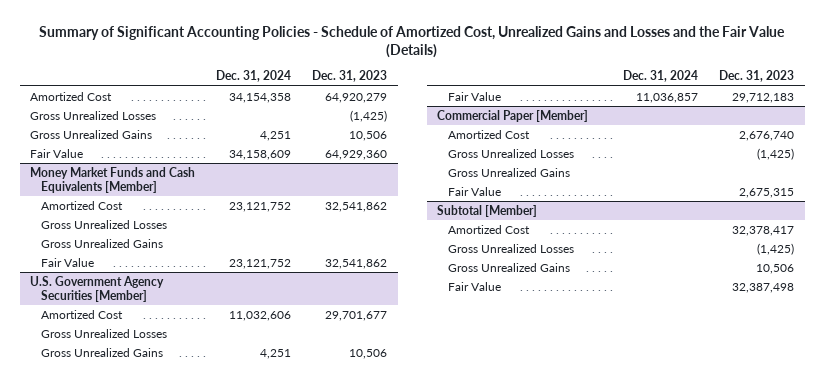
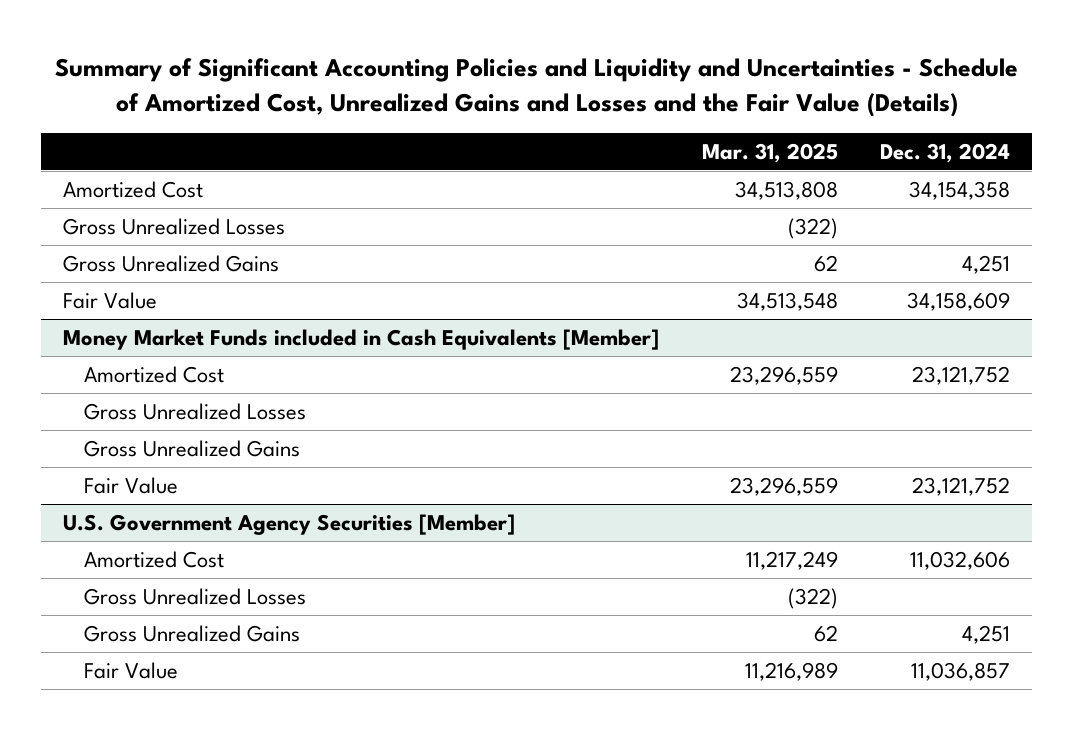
[39,26,786,59] Summary of Significant Accounting Policies - Schedule of Amortized Cost, Unrealized Gains and Losses and the Fair Value (Details) -> [54,58,1018,117] Summary of Significant Accounting Policies and Liquidity and Uncertainties - Schedule of Amortized Cost, Unrealized Gains and Losses and the Fair Value (Details)
[312,70,388,83] Dec. 31, 2023 -> none
none -> [701,142,838,163] Mar. 31, 2025
[30,166,196,193] Money Market Funds and Cash Equivalents [Member] -> [62,328,659,350] Money Market Funds included in Cash Equivalents [Member]
[437,109,589,122] Commercial Paper [Member] -> none
[448,129,531,139] Amortized Cost -> none
[448,148,575,158] Gross Unrealized Losses -> none
[448,167,571,177] Gross Unrealized Gains -> none
[448,186,502,196] Fair Value -> none
[437,204,538,217] Subtotal [Member] -> none
[448,224,531,234] Amortized Cost -> none
[448,243,575,253] Gross Unrealized Losses -> none
[448,262,571,272] Gross Unrealized Gains -> none
[448,281,502,291] Fair Value -> none

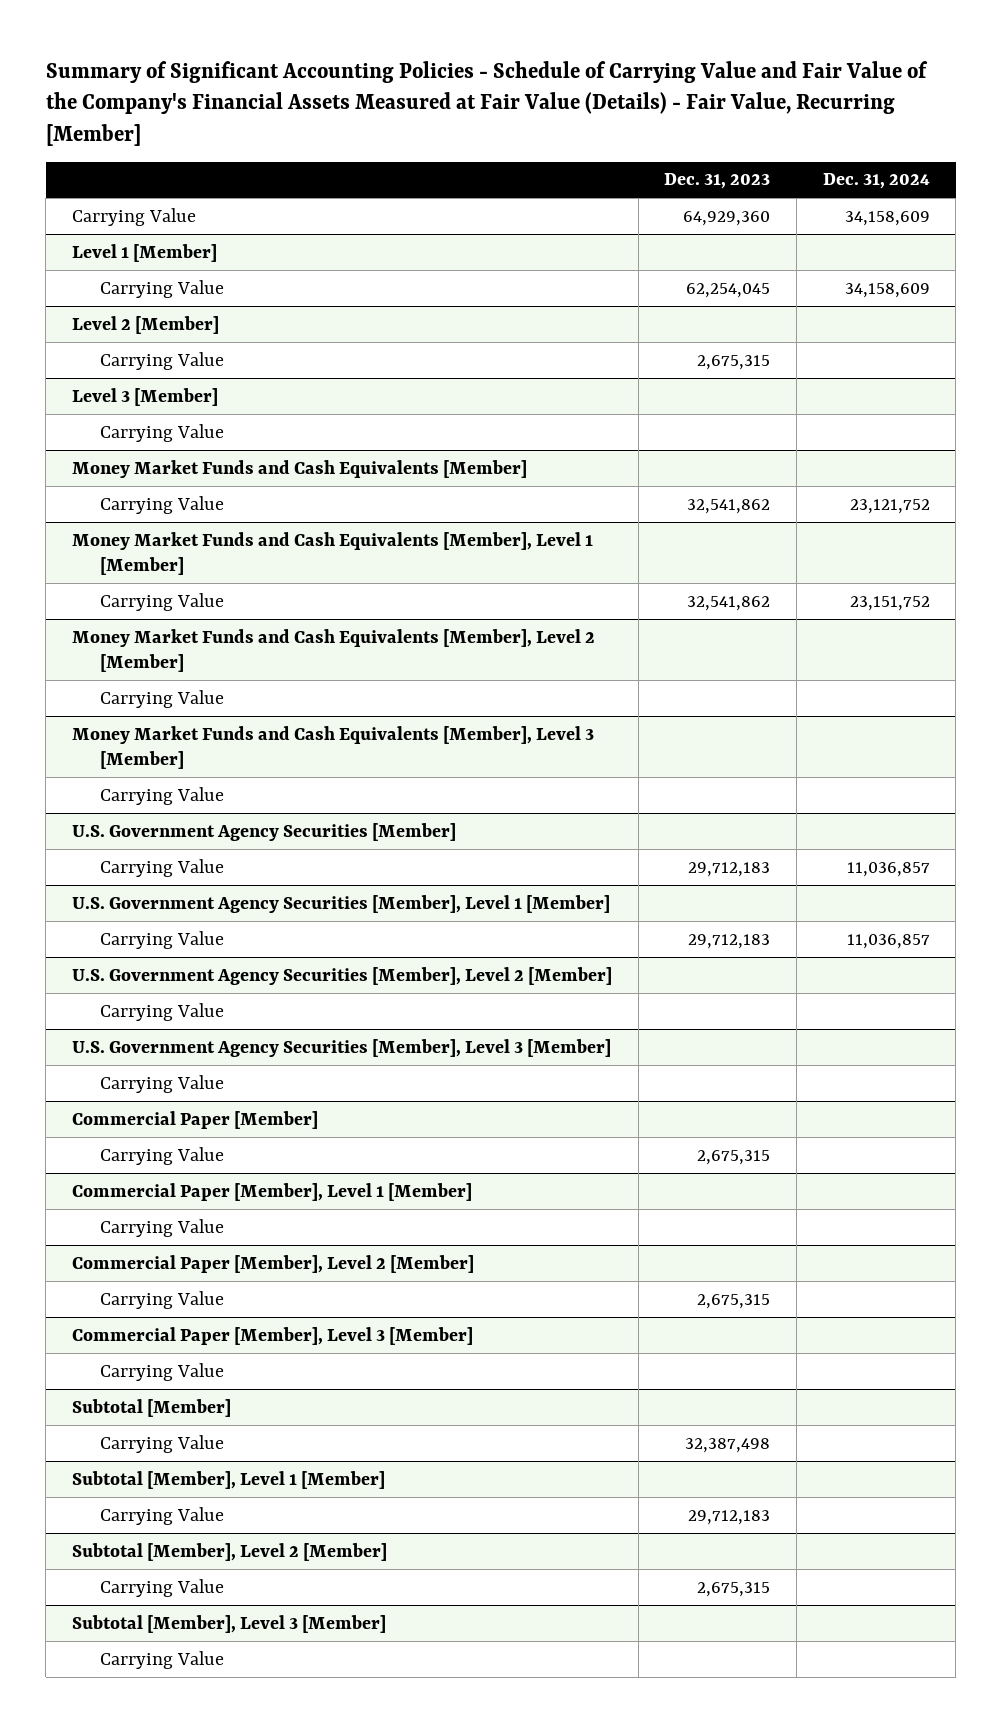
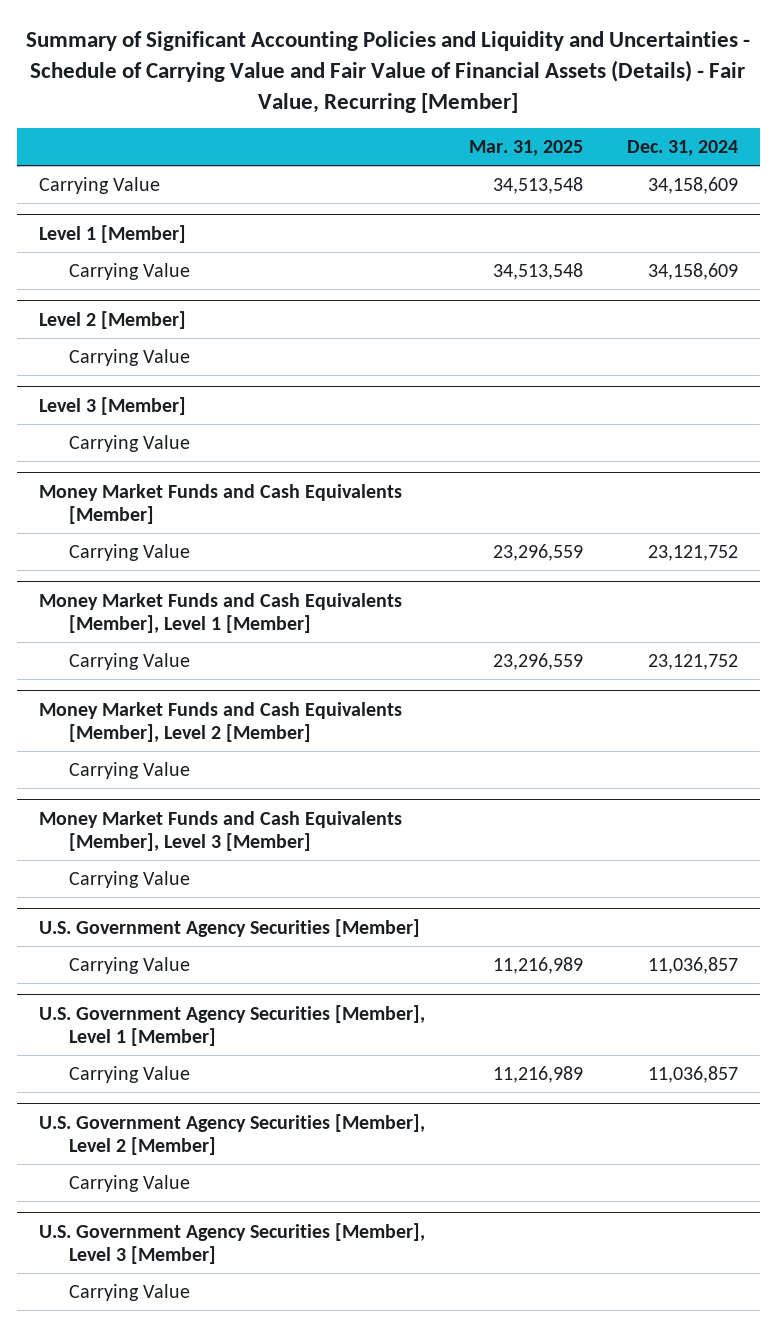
[45,60,928,147] Summary of Significant Accounting Policies - Schedule of Carrying Value and Fair Value of the Company's Financial Assets Measured at Fair Value (Details) - Fair Value, Recurring [Member] -> [26,31,751,113] Summary of Significant Accounting Policies and Liquidity and Uncertainties - Schedule of Carrying Value and Fair Value of Financial Assets (Details) - Fair Value, Recurring [Member]
[664,173,771,190] Dec. 31, 2023 -> none
none -> [468,140,583,157] Mar. 31, 2025
[849,595,930,611] 23,151,752 -> [647,654,738,671] 23,121,752
[72,1110,319,1129] Commercial Paper [Member] -> none
[100,1146,225,1165] Carrying Value -> none
[72,1182,473,1201] Commercial Paper [Member], Level 1 [Member] -> none
[100,1218,225,1237] Carrying Value -> none
[72,1254,475,1273] Commercial Paper [Member], Level 2 [Member] -> none
[100,1290,225,1309] Carrying Value -> none
[72,1326,474,1345] Commercial Paper [Member], Level 3 [Member] -> none
[100,1362,225,1381] Carrying Value -> none
[72,1398,232,1417] Subtotal [Member] -> none
[100,1434,225,1453] Carrying Value -> none
[72,1470,386,1489] Subtotal [Member], Level 1 [Member] -> none
[100,1506,225,1525] Carrying Value -> none
[72,1542,388,1561] Subtotal [Member], Level 2 [Member] -> none
[100,1578,225,1597] Carrying Value -> none
[72,1614,387,1633] Subtotal [Member], Level 3 [Member] -> none
[100,1650,225,1669] Carrying Value -> none

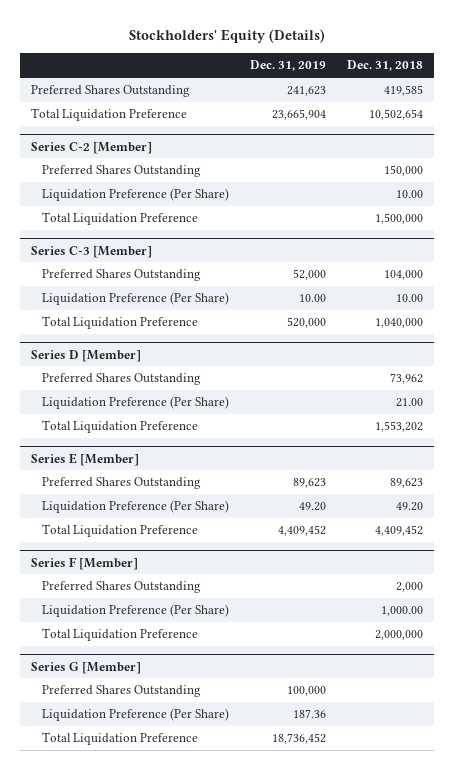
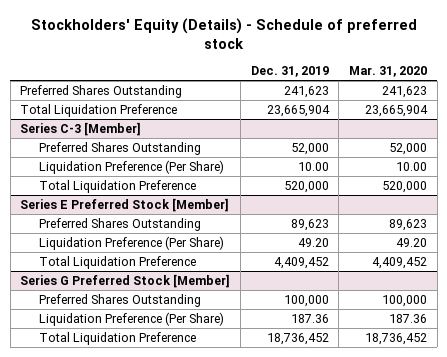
[129,29,326,44] Stockholders' Equity (Details) -> [30,17,417,50] Stockholders' Equity (Details) - Schedule of preferred stock
[347,60,424,72] Dec. 31, 2018 -> none
none -> [348,66,427,78] Mar. 31, 2020
[30,141,152,154] Series C-2 [Member] -> none
[42,165,202,178] Preferred Shares Outstanding -> none
[42,188,230,202] Liquidation Preference (Per Share) -> none
[42,212,199,226] Total Liquidation Preference -> none
[30,349,141,362] Series D [Member] -> none
[42,373,202,386] Preferred Shares Outstanding -> none
[42,396,230,410] Liquidation Preference (Per Share) -> none
[42,420,199,434] Total Liquidation Preference -> none
[30,452,139,466] Series E [Member] -> [20,197,230,212] Series E Preferred Stock [Member]
[30,556,138,570] Series F [Member] -> none
[42,581,202,594] Preferred Shares Outstanding -> none
[42,604,230,618] Liquidation Preference (Per Share) -> none
[42,628,199,642] Total Liquidation Preference -> none
[30,661,141,674] Series G [Member] -> [20,273,231,288] Series G Preferred Stock [Member]

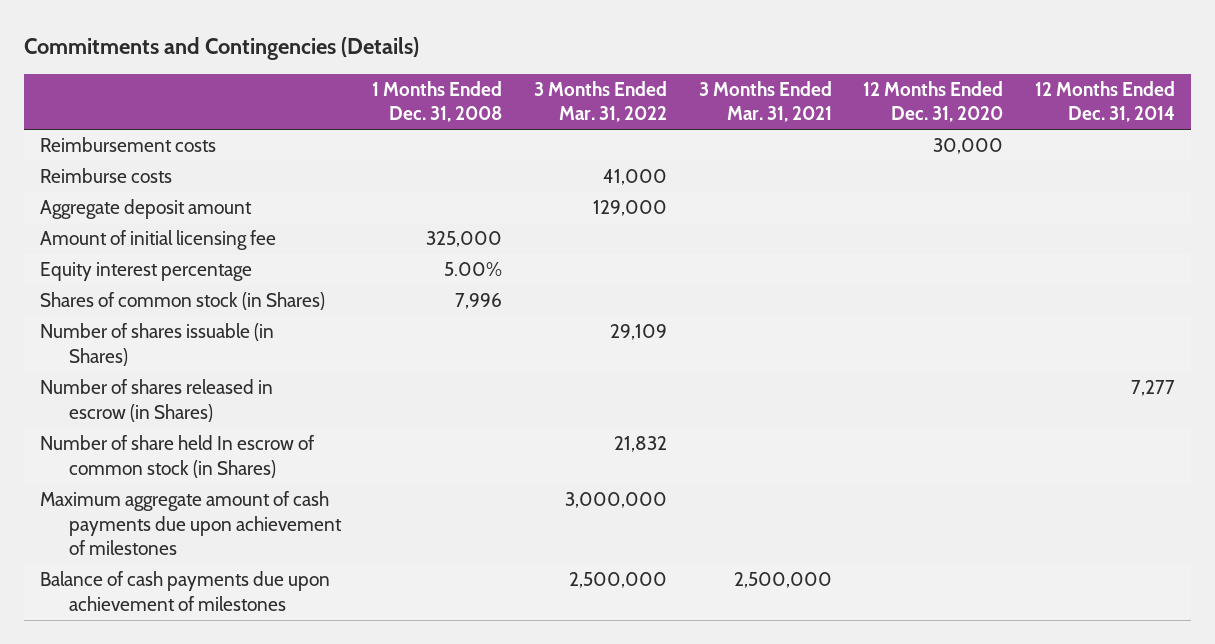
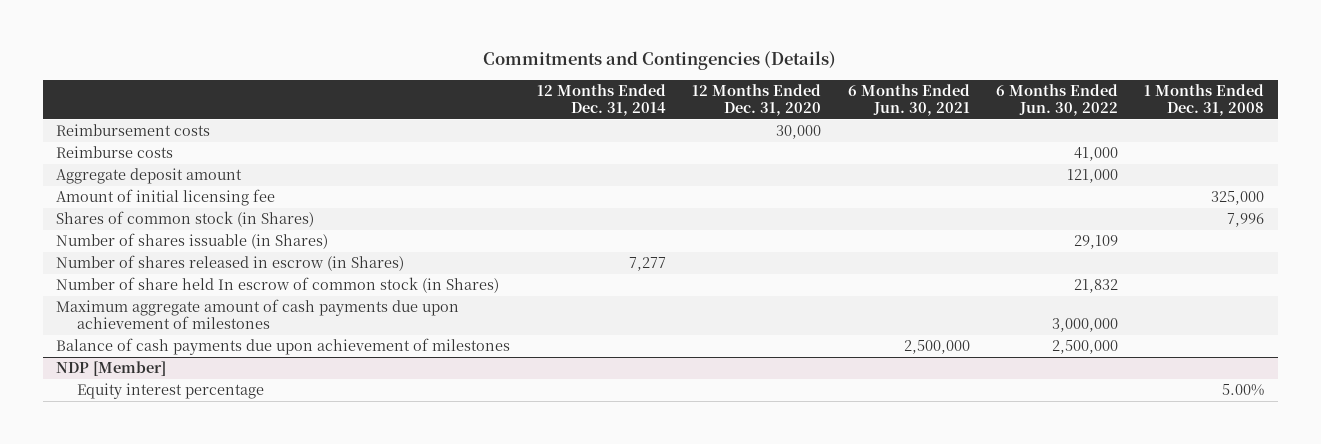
[533,80,667,123] 3 Months Ended Mar. 31, 2022 -> none
[698,80,832,123] 3 Months Ended Mar. 31, 2021 -> none
none -> [847,84,970,117] 6 Months Ended Jun. 30, 2021
none -> [995,84,1118,117] 6 Months Ended Jun. 30, 2022
[40,262,253,282] Equity interest percentage -> none
none -> [56,361,167,377] NDP [Member]
none -> [77,383,265,400] Equity interest percentage

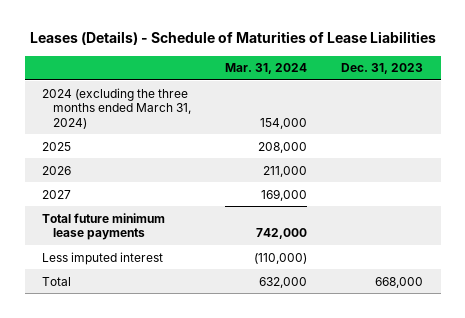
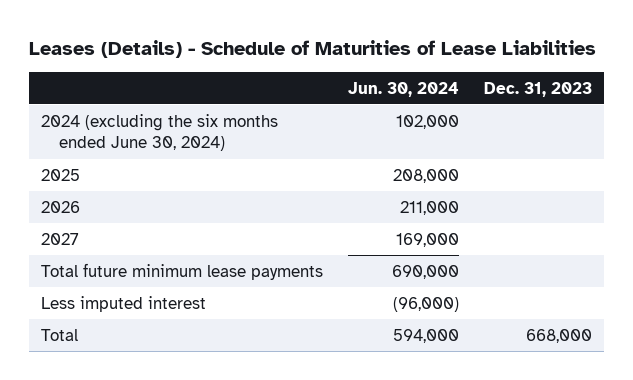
[224,63,307,75] Mar. 31, 2024 -> none
none -> [347,81,459,97] Jun. 30, 2024
[41,87,191,129] 2024 (excluding the three months ended March 31, 2024) -> [41,113,279,152] 2024 (excluding the six months ended June 30, 2024)

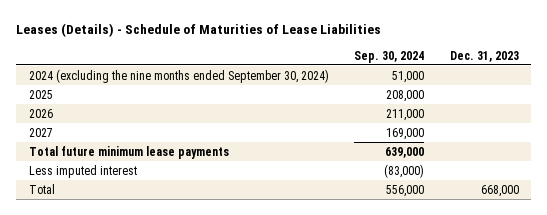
[347,81,459,97] Jun. 30, 2024 -> none
none -> [354,50,425,63] Sep. 30, 2024
[41,113,279,152] 2024 (excluding the six months ended June 30, 2024) -> [28,68,329,83] 2024 (excluding the nine months ended September 30, 2024)

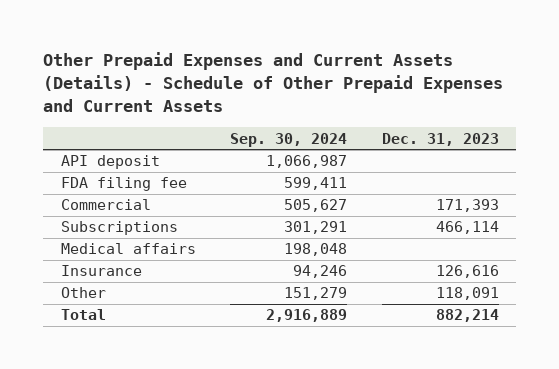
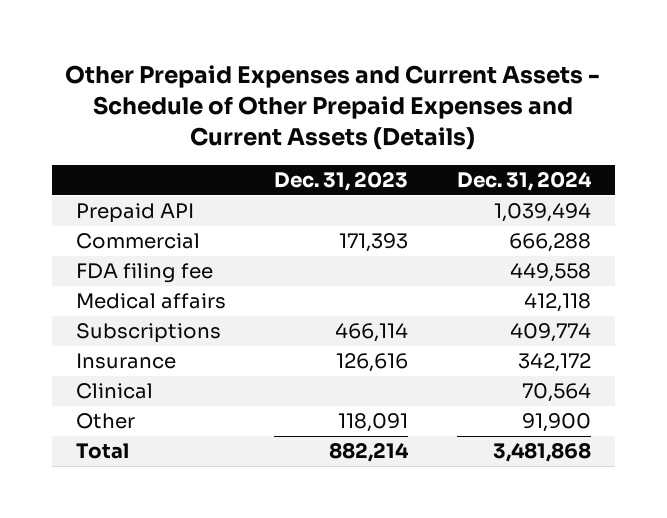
[43,52,504,113] Other Prepaid Expenses and Current Assets (Details) - Schedule of Other Prepaid Expenses and Current Assets -> [65,64,601,151] Other Prepaid Expenses and Current Assets - Schedule of Other Prepaid Expenses and Current Assets (Details)
[230,132,348,147] Sep. 30, 2024 -> none
none -> [456,171,592,192] Dec. 31, 2024
[60,155,160,170] API deposit -> [75,203,194,224] Prepaid API
[60,177,187,192] FDA filing fee -> [75,263,213,284] FDA filing fee
[60,221,178,236] Subscriptions -> [75,323,221,344] Subscriptions
none -> [75,383,153,400] Clinical

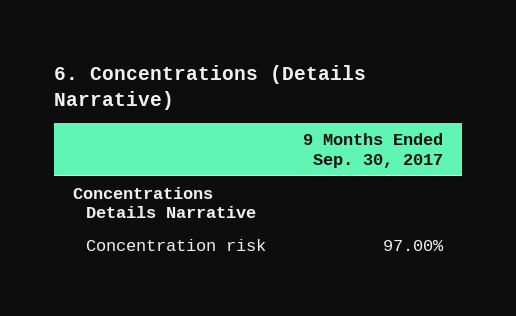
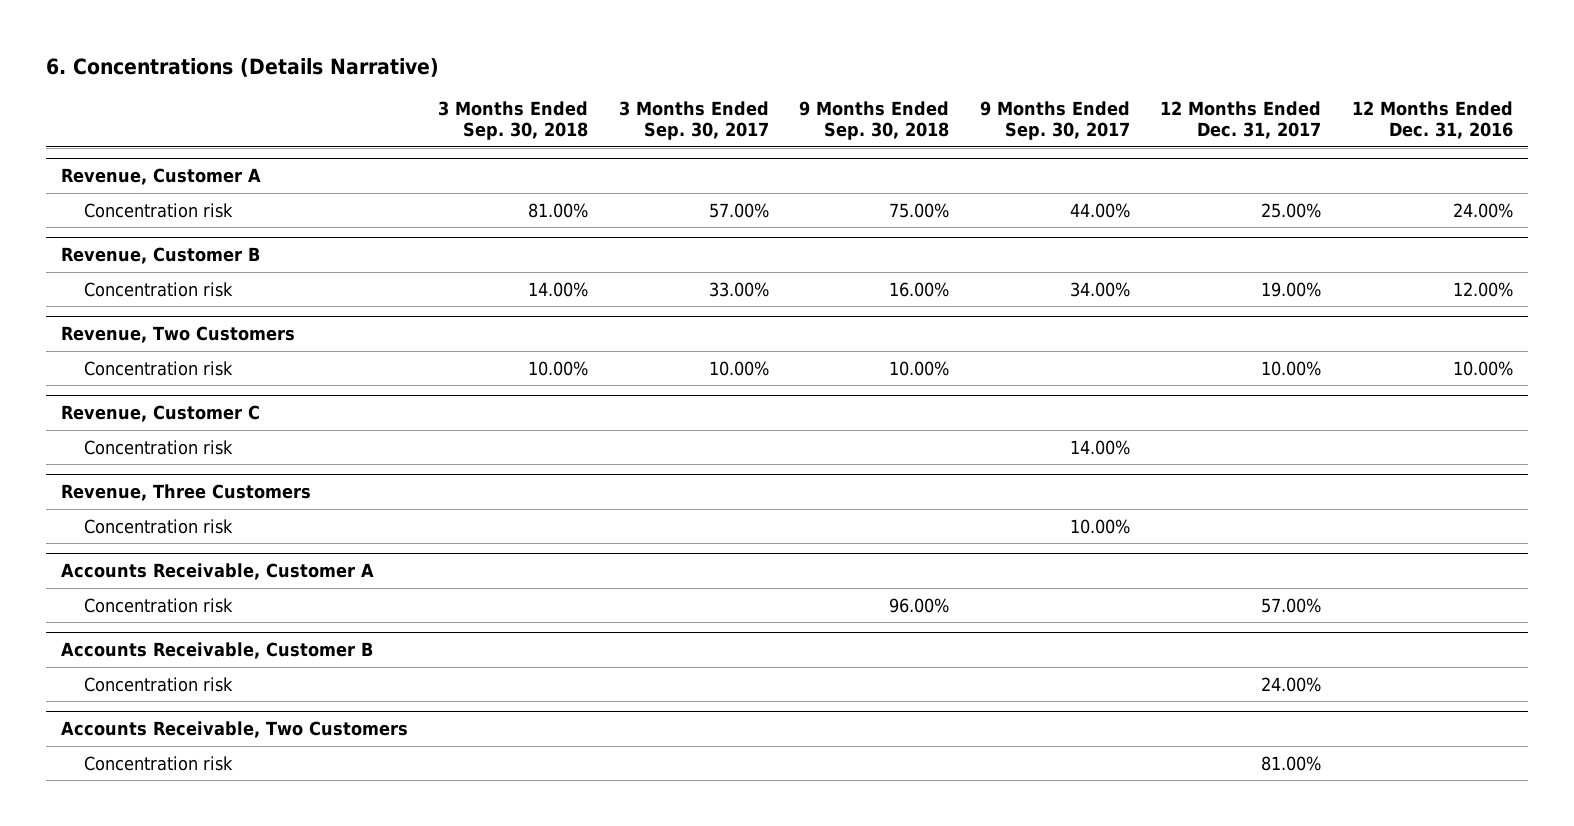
none -> [438,101,589,141] 3 Months Ended Sep. 30, 2018
none -> [618,101,769,141] 3 Months Ended Sep. 30, 2017
none -> [799,101,950,141] 9 Months Ended Sep. 30, 2018
none -> [1160,101,1322,140] 12 Months Ended Dec. 31, 2017
none -> [1351,101,1513,140] 12 Months Ended Dec. 31, 2016
[72,186,256,219] Concentrations Details Narrative -> none
[85,238,266,251] Concentration risk -> none
none -> [60,168,261,186] Revenue, Customer A
none -> [83,202,233,218] Concentration risk
none -> [60,247,260,265] Revenue, Customer B
none -> [83,281,233,297] Concentration risk
none -> [60,326,295,344] Revenue, Two Customers
none -> [83,360,233,376] Concentration risk
none -> [60,405,260,423] Revenue, Customer C
none -> [83,439,233,455] Concentration risk
none -> [60,484,311,502] Revenue, Three Customers
none -> [83,518,233,534] Concentration risk
none -> [60,563,374,581] Accounts Receivable, Customer A
none -> [83,597,233,613] Concentration risk
none -> [60,642,373,660] Accounts Receivable, Customer B
none -> [83,676,233,692] Concentration risk
none -> [60,721,408,739] Accounts Receivable, Two Customers
none -> [83,755,233,771] Concentration risk

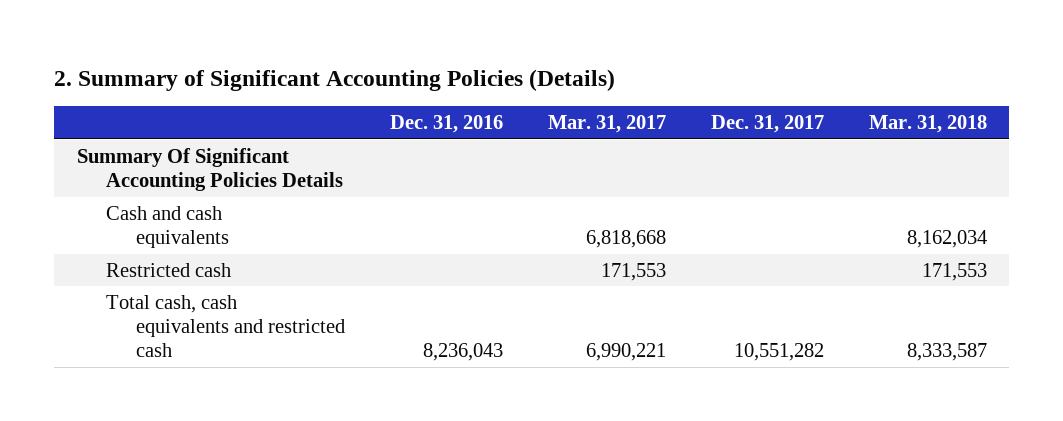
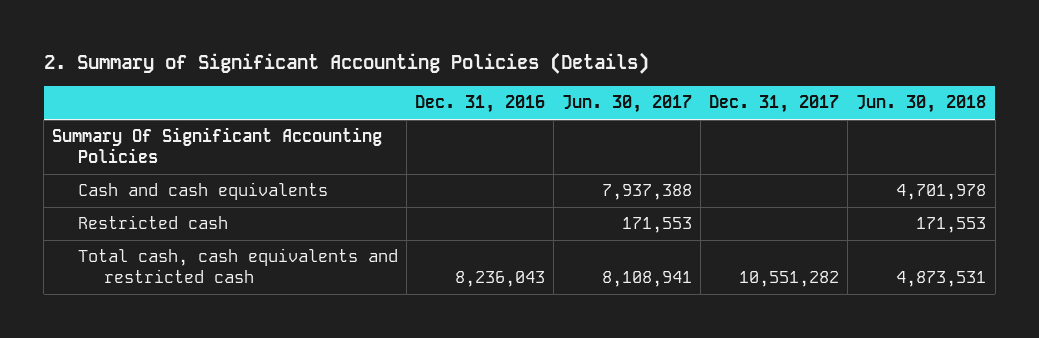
[547,115,666,134] Mar. 31, 2017 -> none
[868,115,987,134] Mar. 31, 2018 -> none
none -> [562,95,693,114] Jun. 30, 2017
none -> [856,95,987,114] Jun. 30, 2018
[76,147,344,192] Summary Of Significant Accounting Policies Details -> [52,127,383,164] Summary Of Significant Accounting Policies

